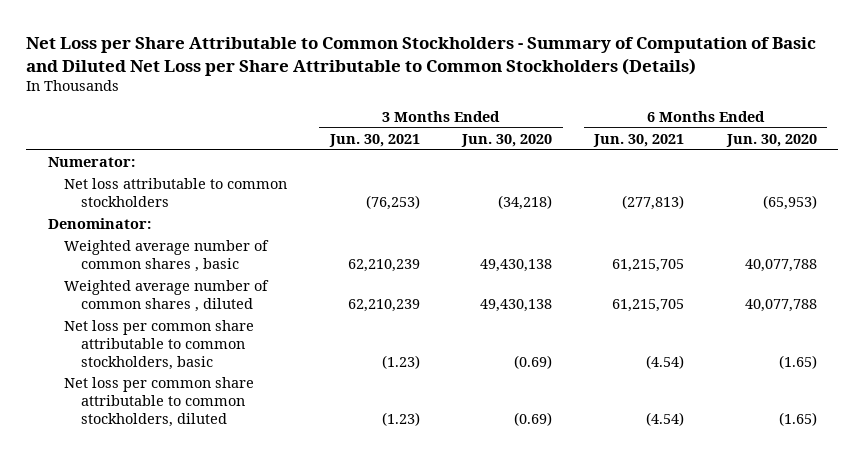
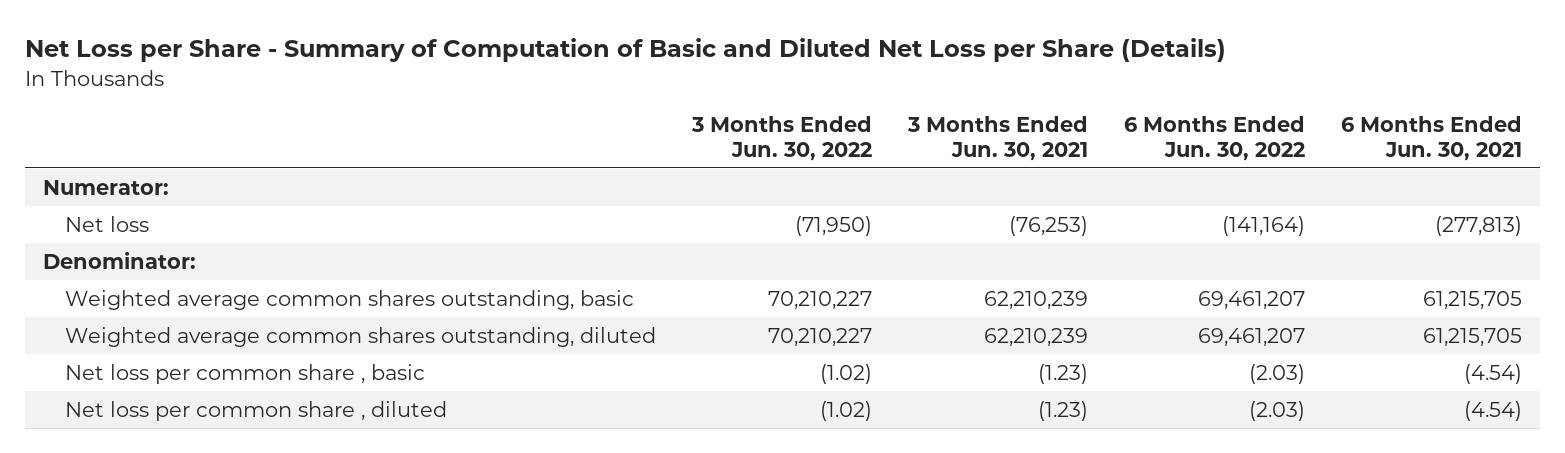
[26,36,817,76] Net Loss per Share Attributable to Common Stockholders - Summary of Computation of Basic and Diluted Net Loss per Share Attributable to Common Stockholders (Details) -> [24,38,1226,63] Net Loss per Share - Summary of Computation of Basic and Diluted Net Loss per Share (Details)
[460,134,552,148] Jun. 30, 2020 -> none
[725,134,817,148] Jun. 30, 2020 -> none
none -> [691,116,873,161] 3 Months Ended Jun. 30, 2022
none -> [1123,116,1305,161] 6 Months Ended Jun. 30, 2022
[64,178,288,207] Net loss attributable to common stockholders -> [65,215,150,232] Net loss
[64,240,270,272] Weighted average number of common shares , basic -> [65,289,635,310] Weighted average common shares outstanding, basic
[64,280,270,312] Weighted average number of common shares , diluted -> [65,326,657,347] Weighted average common shares outstanding, diluted
[64,320,255,370] Net loss per common share attributable to common stockholders, basic -> [65,363,426,384] Net loss per common share , basic
[64,377,255,427] Net loss per common share attributable to common stockholders, diluted -> [65,400,448,421] Net loss per common share , diluted

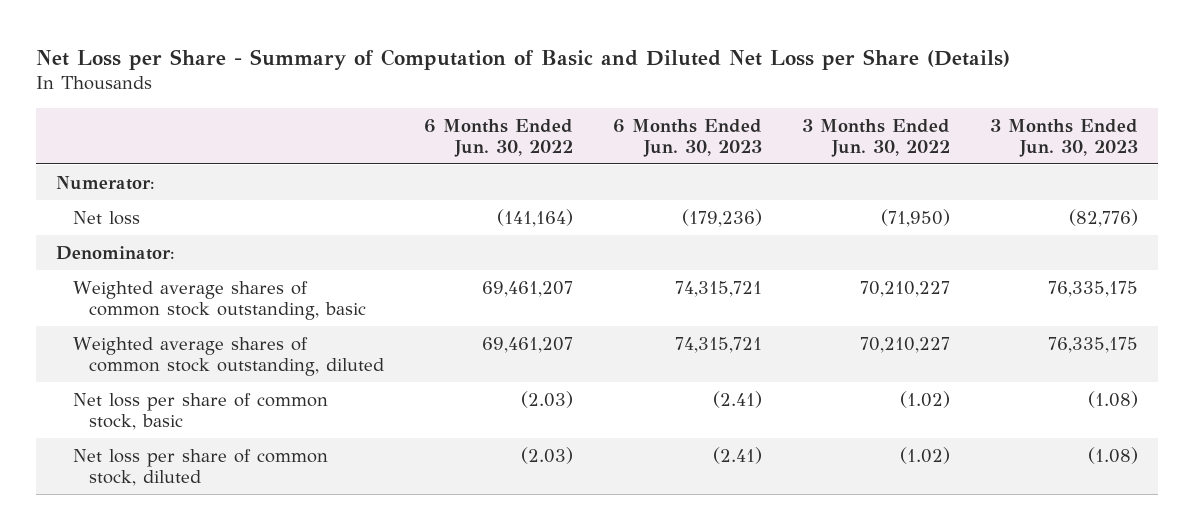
[907,116,1089,161] 3 Months Ended Jun. 30, 2021 -> none
[1340,116,1522,161] 6 Months Ended Jun. 30, 2021 -> none
none -> [613,118,763,157] 6 Months Ended Jun. 30, 2023
none -> [990,118,1139,157] 3 Months Ended Jun. 30, 2023
[65,289,635,310] Weighted average common shares outstanding, basic -> [72,280,367,321] Weighted average shares of common stock outstanding, basic
[65,326,657,347] Weighted average common shares outstanding, diluted -> [72,336,385,377] Weighted average shares of common stock outstanding, diluted
[65,363,426,384] Net loss per common share , basic -> [72,392,328,431] Net loss per share of common stock, basic
[65,400,448,421] Net loss per common share , diluted -> [72,448,328,487] Net loss per share of common stock, diluted

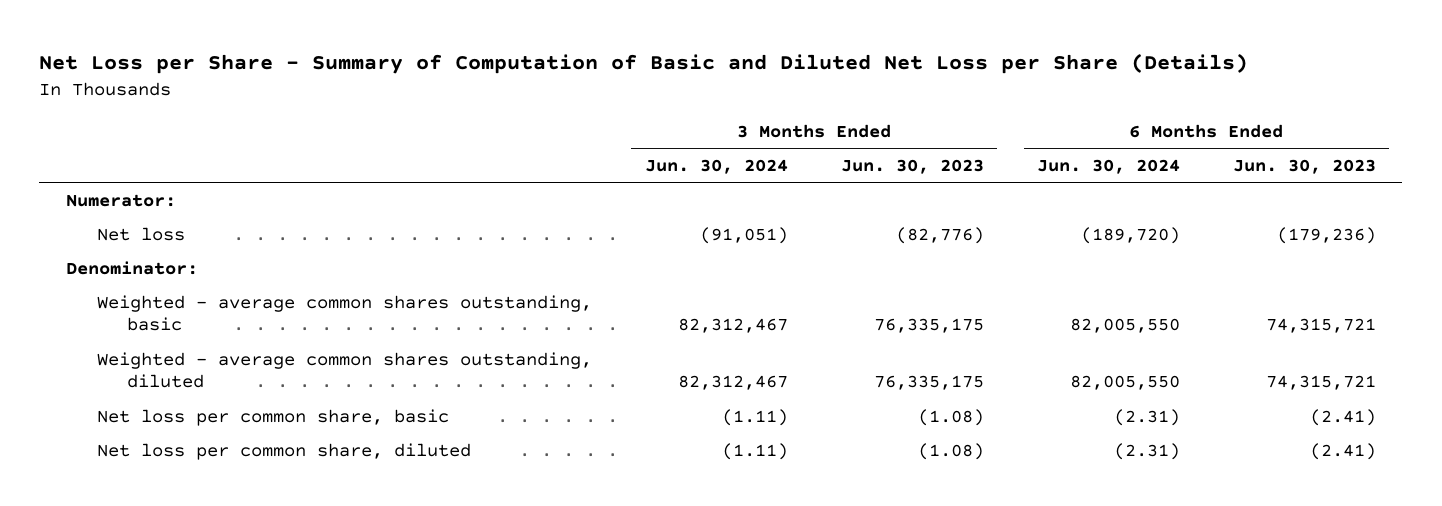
[424,118,574,157] 6 Months Ended Jun. 30, 2022 -> none
[802,118,951,157] 3 Months Ended Jun. 30, 2022 -> none
none -> [644,158,788,174] Jun. 30, 2024
none -> [1036,158,1180,174] Jun. 30, 2024
[72,280,367,321] Weighted average shares of common stock outstanding, basic -> [96,294,592,332] Weighted - average common shares outstanding, basic
[72,336,385,377] Weighted average shares of common stock outstanding, diluted -> [96,351,592,389] Weighted - average common shares outstanding, diluted
[72,392,328,431] Net loss per share of common stock, basic -> [96,408,449,426] Net loss per common share, basic
[72,448,328,487] Net loss per share of common stock, diluted -> [96,442,471,460] Net loss per common share, diluted

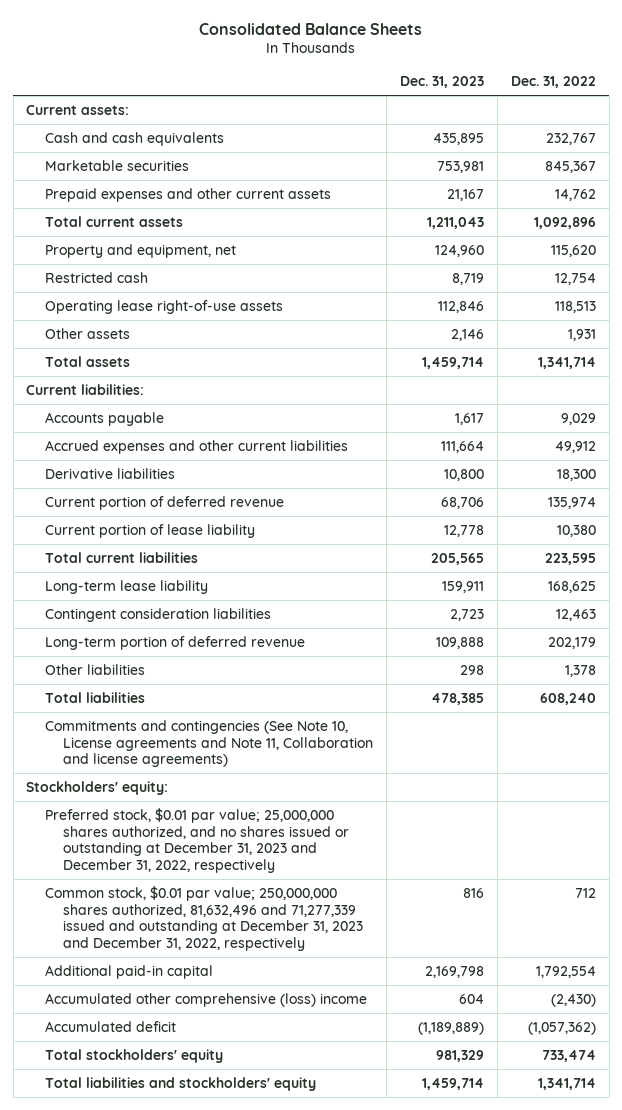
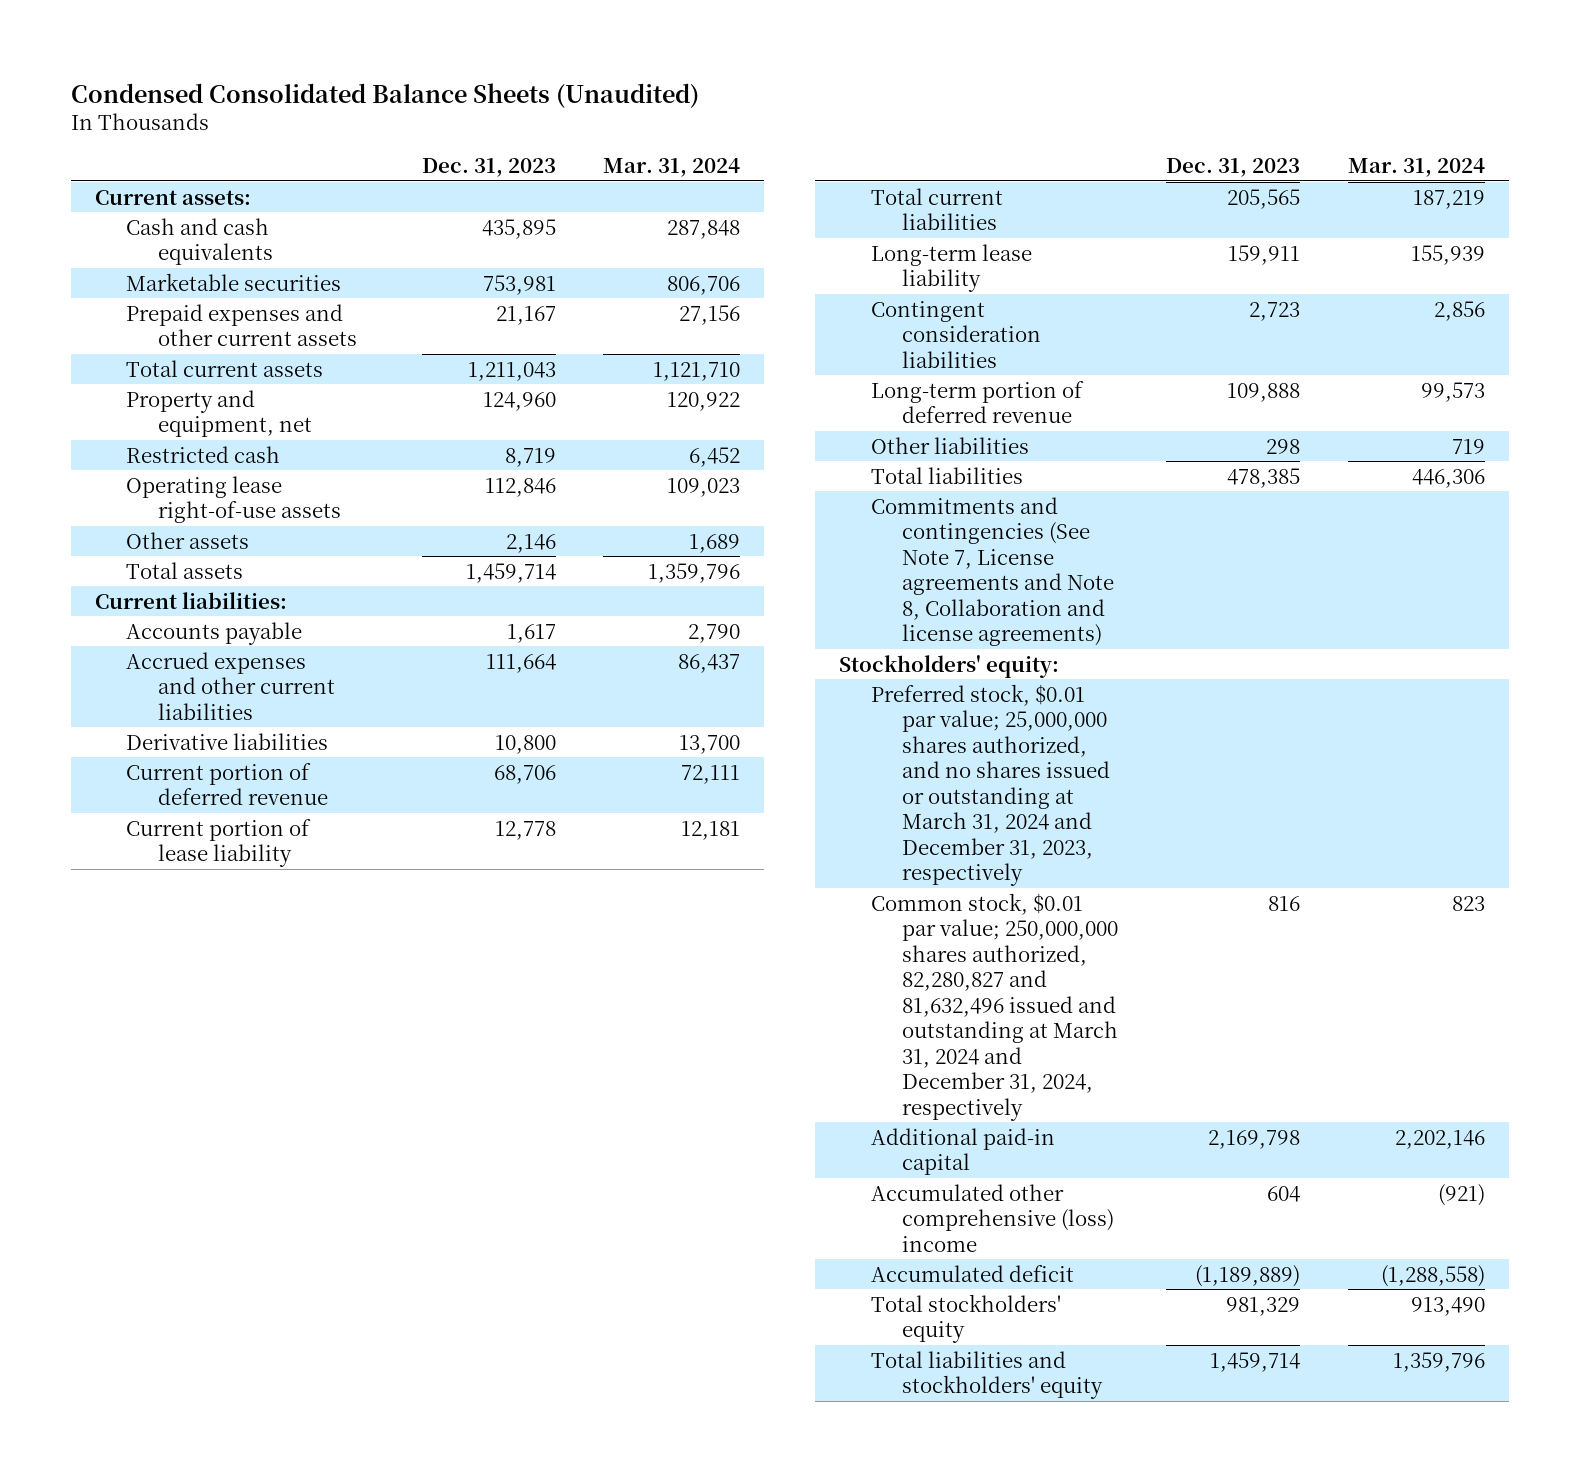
[199,22,423,35] Consolidated Balance Sheets -> [70,82,699,108] Condensed Consolidated Balance Sheets (Unaudited)
[510,76,596,89] Dec. 31, 2022 -> none
none -> [603,158,741,178] Mar. 31, 2024
[44,719,373,768] Commitments and contingencies (See Note 10, License agreements and Note 11, Collaboration and license agreements) -> [870,496,1115,647] Commitments and contingencies (See Note 7, License agreements and Note 8, Collaboration and license agreements)
[44,807,349,874] Preferred stock, $0.01 par value; 25,000,000 shares authorized, and no shares issued or outstanding at December 31, 2023 and December 31, 2022, respectively -> [870,683,1111,887] Preferred stock, $0.01 par value; 25,000,000 shares authorized, and no shares issued or outstanding at March 31, 2024 and December 31, 2023, respectively
[44,885,363,952] Common stock, $0.01 par value; 250,000,000 shares authorized, 81,632,496 and 71,277,339 issued and outstanding at December 31, 2023 and December 31, 2022, respectively -> [870,892,1119,1121] Common stock, $0.01 par value; 250,000,000 shares authorized, 82,280,827 and 81,632,496 issued and outstanding at March 31, 2024 and December 31, 2024, respectively

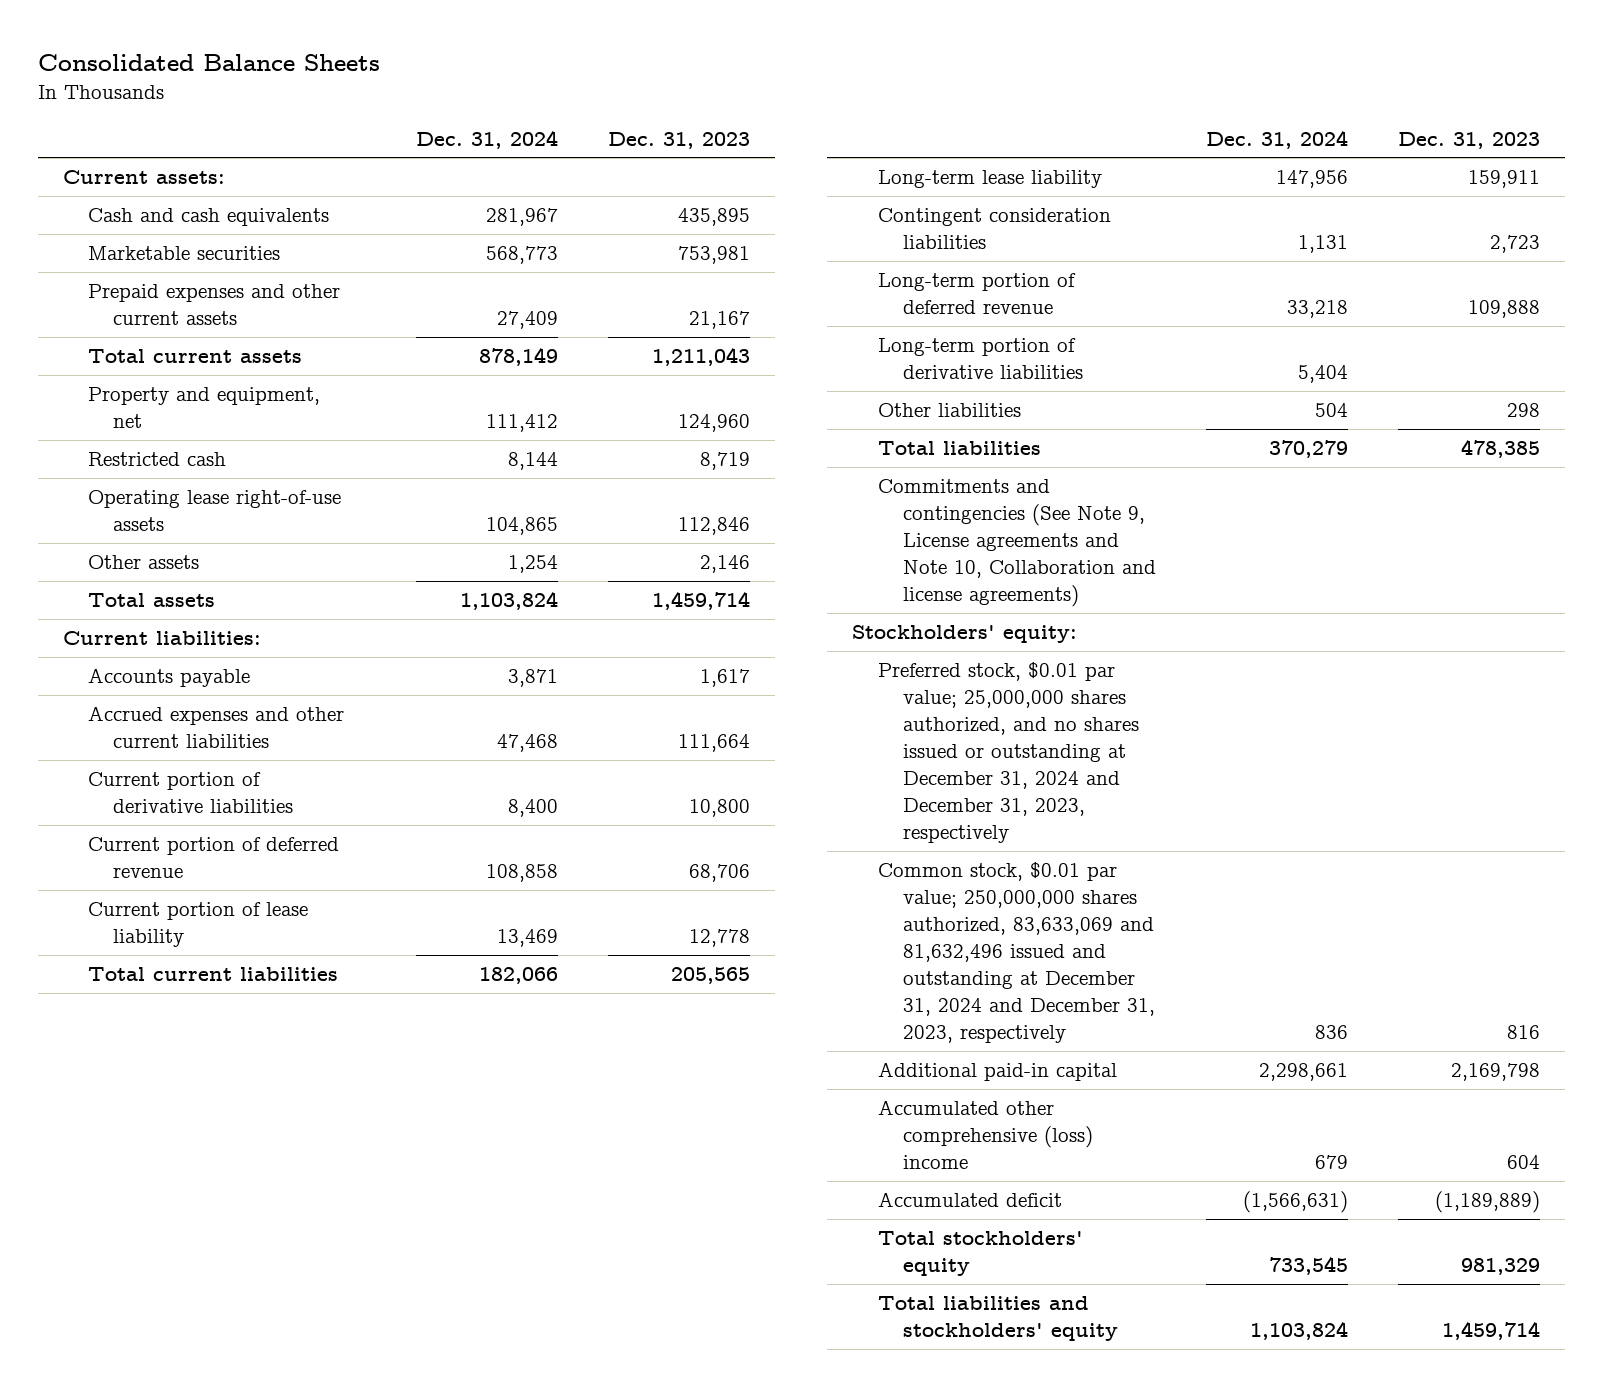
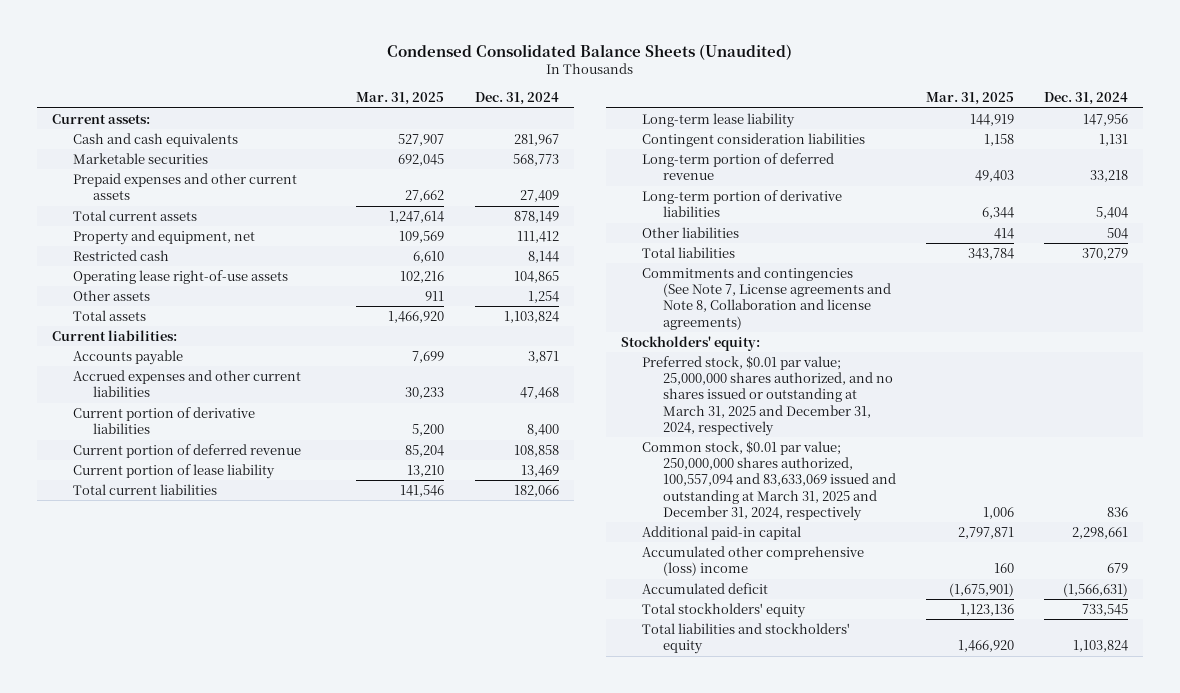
[38,53,381,71] Consolidated Balance Sheets -> [387,43,793,60] Condensed Consolidated Balance Sheets (Unaudited)
[608,131,751,149] Dec. 31, 2023 -> none
none -> [356,92,445,106] Mar. 31, 2025
[877,479,1156,608] Commitments and contingencies (See Note 9, License agreements and Note 10, Collaboration and license agreements) -> [641,266,891,330] Commitments and contingencies (See Note 7, License agreements and Note 8, Collaboration and license agreements)
[877,662,1139,844] Preferred stock, $0.01 par value; 25,000,000 shares authorized, and no shares issued or outstanding at December 31, 2024 and December 31, 2023, respectively -> [641,355,893,437] Preferred stock, $0.01 par value; 25,000,000 shares authorized, and no shares issued or outstanding at March 31, 2025 and December 31, 2024, respectively
[877,862,1155,1044] Common stock, $0.01 par value; 250,000,000 shares authorized, 83,633,069 and 81,632,496 issued and outstanding at December 31, 2024 and December 31, 2023, respectively -> [641,440,896,522] Common stock, $0.01 par value; 250,000,000 shares authorized, 100,557,094 and 83,633,069 issued and outstanding at March 31, 2025 and December 31, 2024, respectively

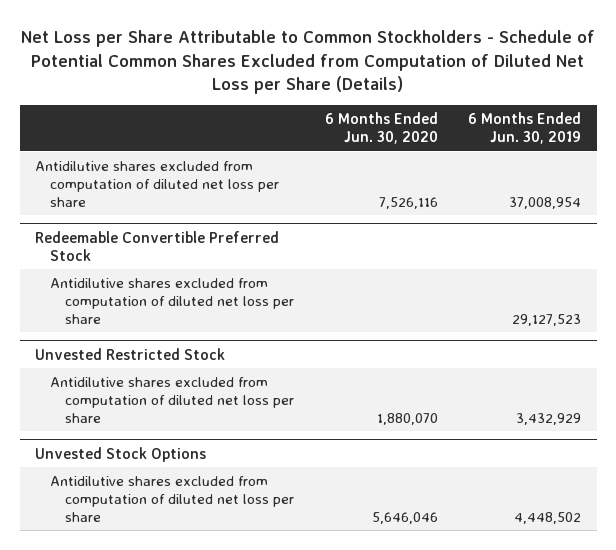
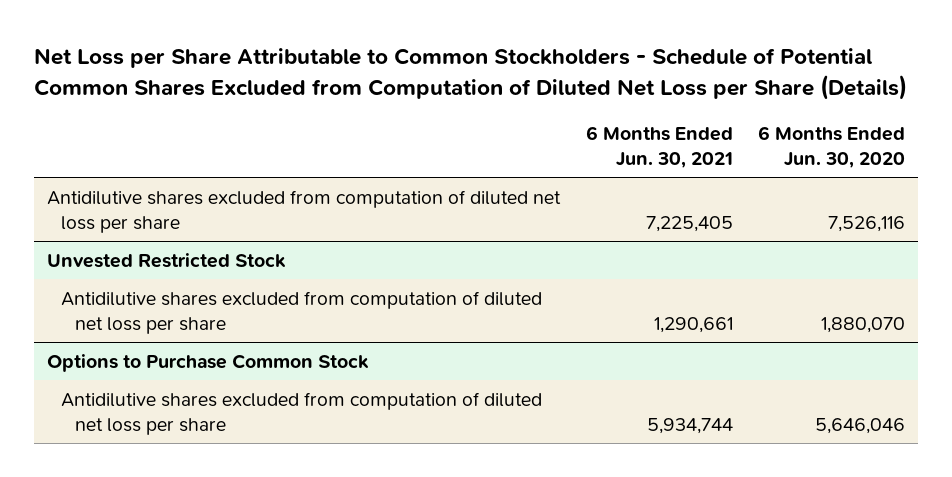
[468,112,582,145] 6 Months Ended Jun. 30, 2019 -> none
none -> [585,125,733,168] 6 Months Ended Jun. 30, 2021
[34,230,279,261] Redeemable Convertible Preferred Stock -> none
[50,277,295,324] Antidilutive shares excluded from computation of diluted net loss per share -> none
[34,446,206,462] Unvested Stock Options -> [47,353,370,372] Options to Purchase Common Stock

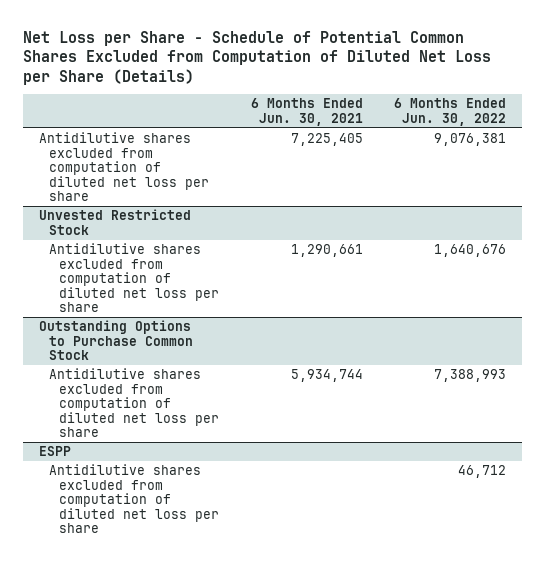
[34,48,908,100] Net Loss per Share Attributable to Common Stockholders - Schedule of Potential Common Shares Excluded from Computation of Diluted Net Loss per Share (Details) -> [22,30,491,85] Net Loss per Share - Schedule of Potential Common Shares Excluded from Computation of Diluted Net Loss per Share (Details)
[758,125,906,168] 6 Months Ended Jun. 30, 2020 -> none
none -> [394,98,507,126] 6 Months Ended Jun. 30, 2022
[47,353,370,372] Options to Purchase Common Stock -> [38,320,193,361] Outstanding Options to Purchase Common Stock
none -> [38,446,71,457] ESPP
none -> [48,464,219,534] Antidilutive shares excluded from computation of diluted net loss per share

